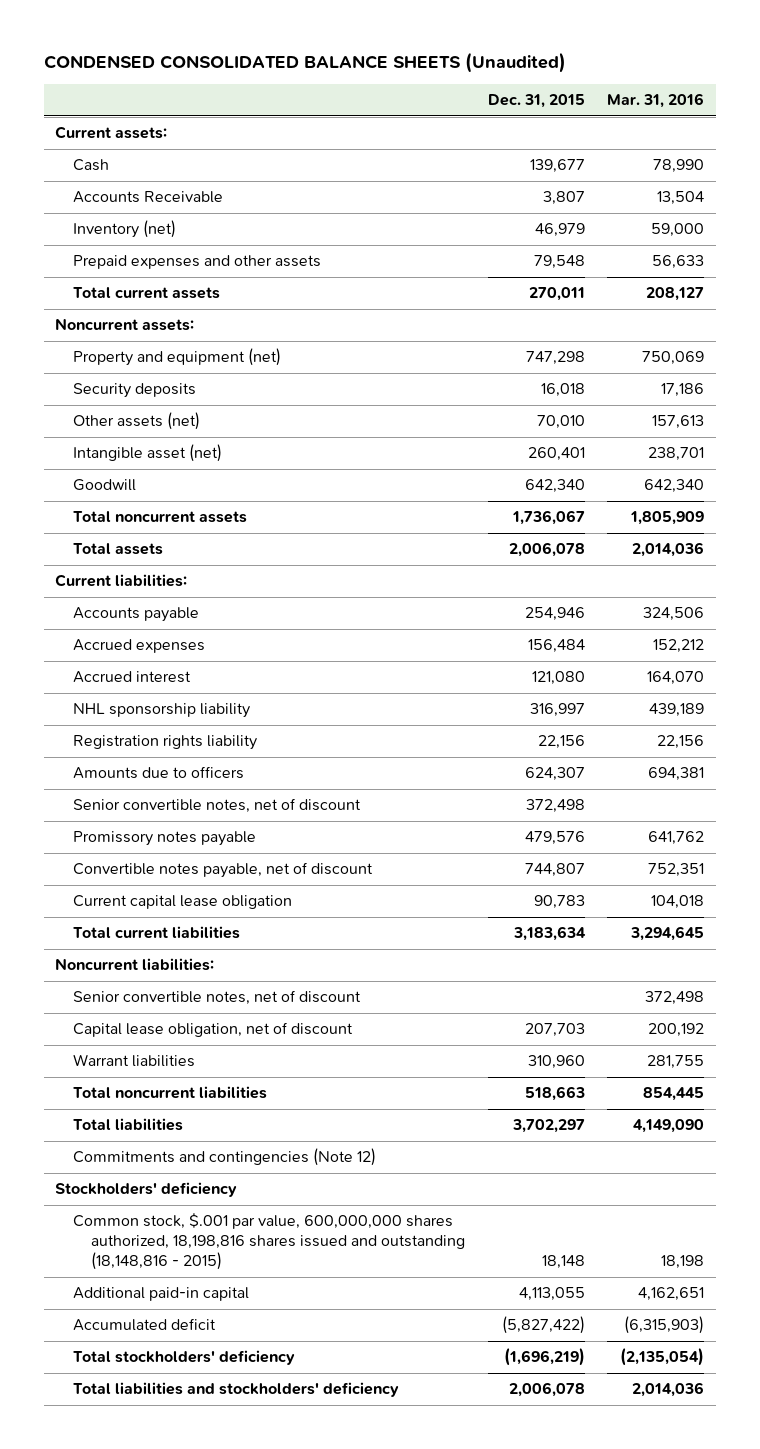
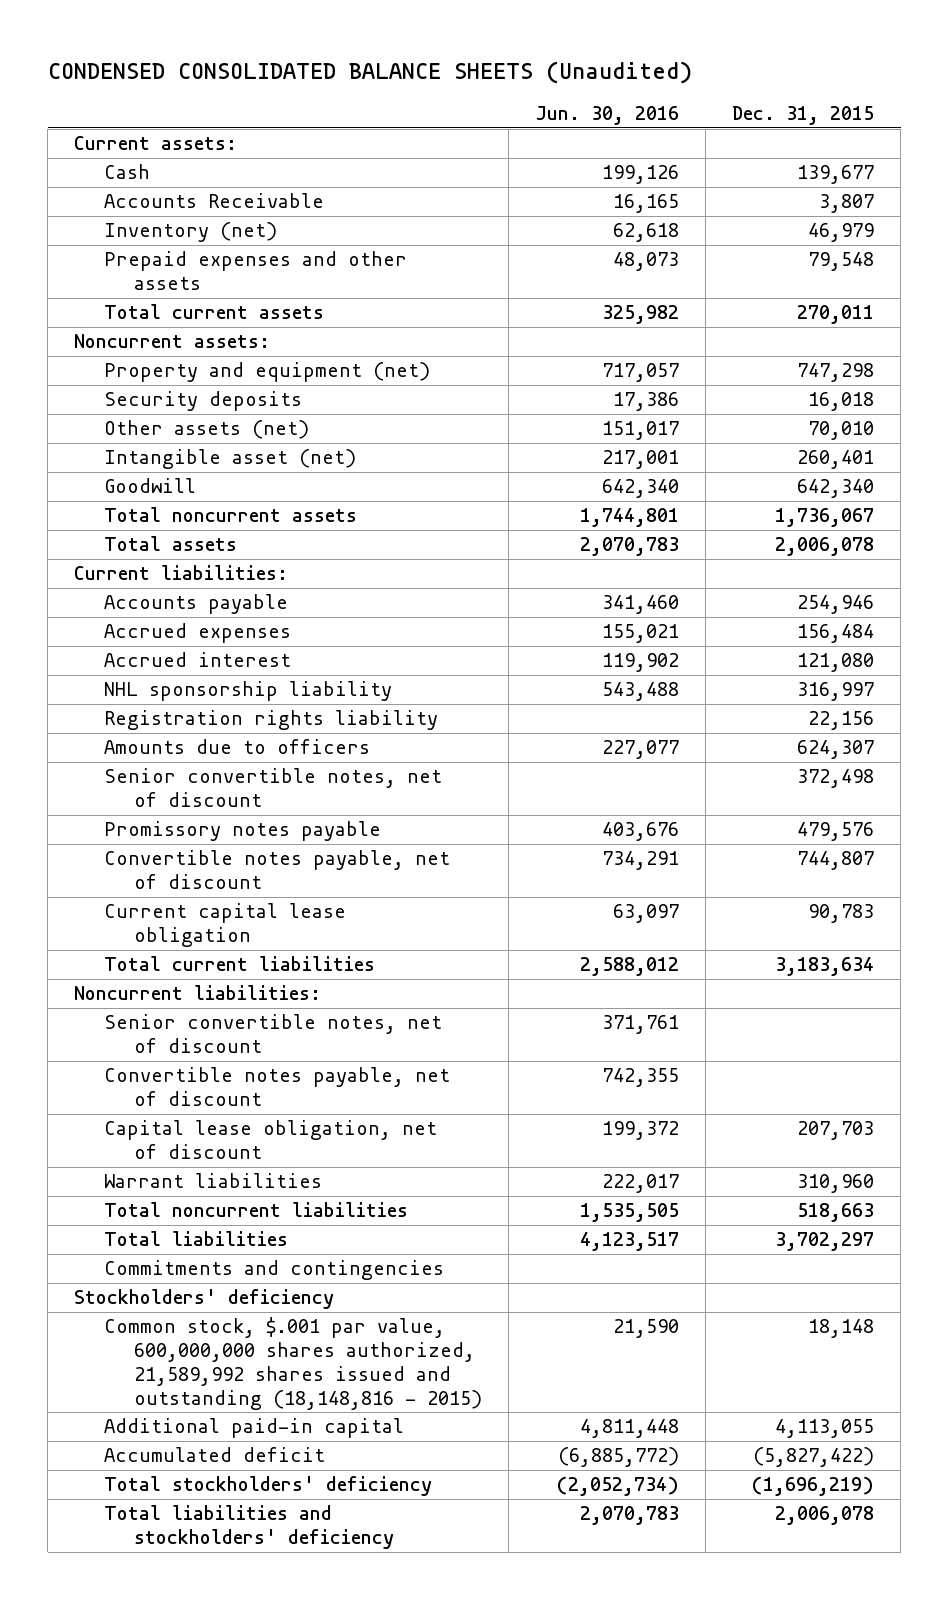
[607,93,705,109] Mar. 31, 2016 -> none
none -> [535,106,680,126] Jun. 30, 2016
none -> [104,1067,451,1107] Convertible notes payable, net of discount
[72,1148,376,1167] Commitments and contingencies (Note 12) -> [104,1260,445,1281] Commitments and contingencies
[72,1213,465,1271] Common stock, $.001 par value, 600,000,000 shares authorized, 18,198,816 shares issued and outstanding (18,148,816 - 2015) -> [104,1317,482,1410] Common stock, $.001 par value, 600,000,000 shares authorized, 21,589,992 shares issued and outstanding (18,148,816 - 2015)

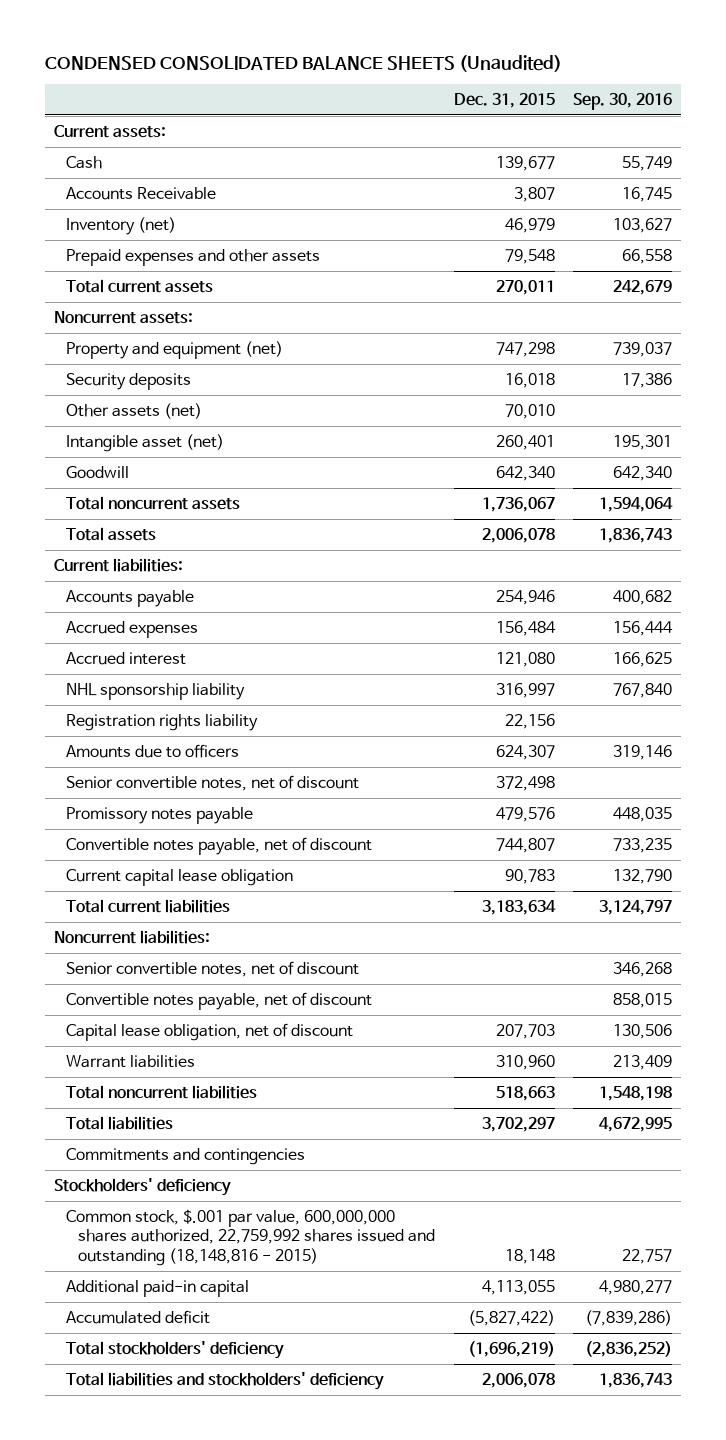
[535,106,680,126] Jun. 30, 2016 -> none
none -> [573,92,673,110] Sep. 30, 2016
[104,1317,482,1410] Common stock, $.001 par value, 600,000,000 shares authorized, 21,589,992 shares issued and outstanding (18,148,816 - 2015) -> [66,1208,436,1267] Common stock, $.001 par value, 600,000,000 shares authorized, 22,759,992 shares issued and outstanding (18,148,816 - 2015)

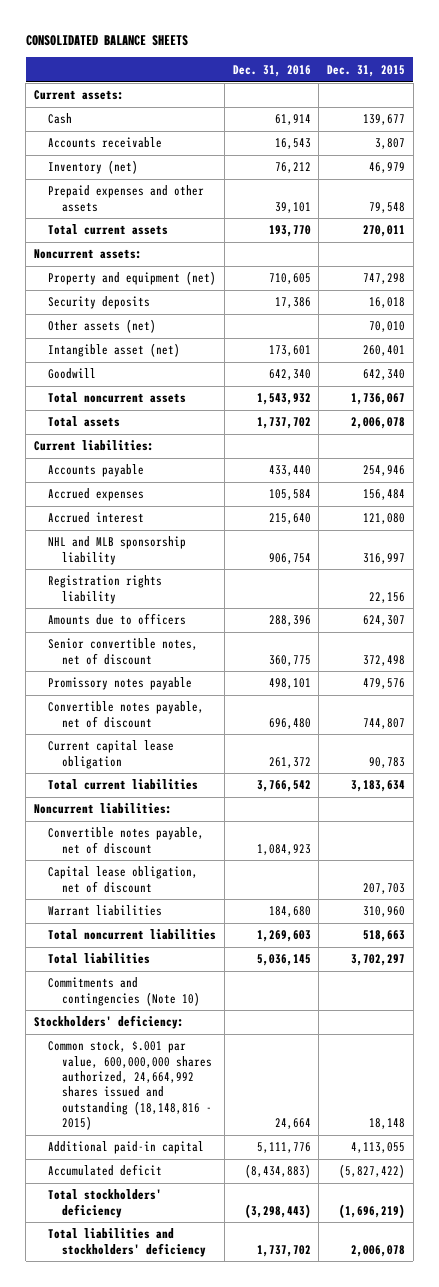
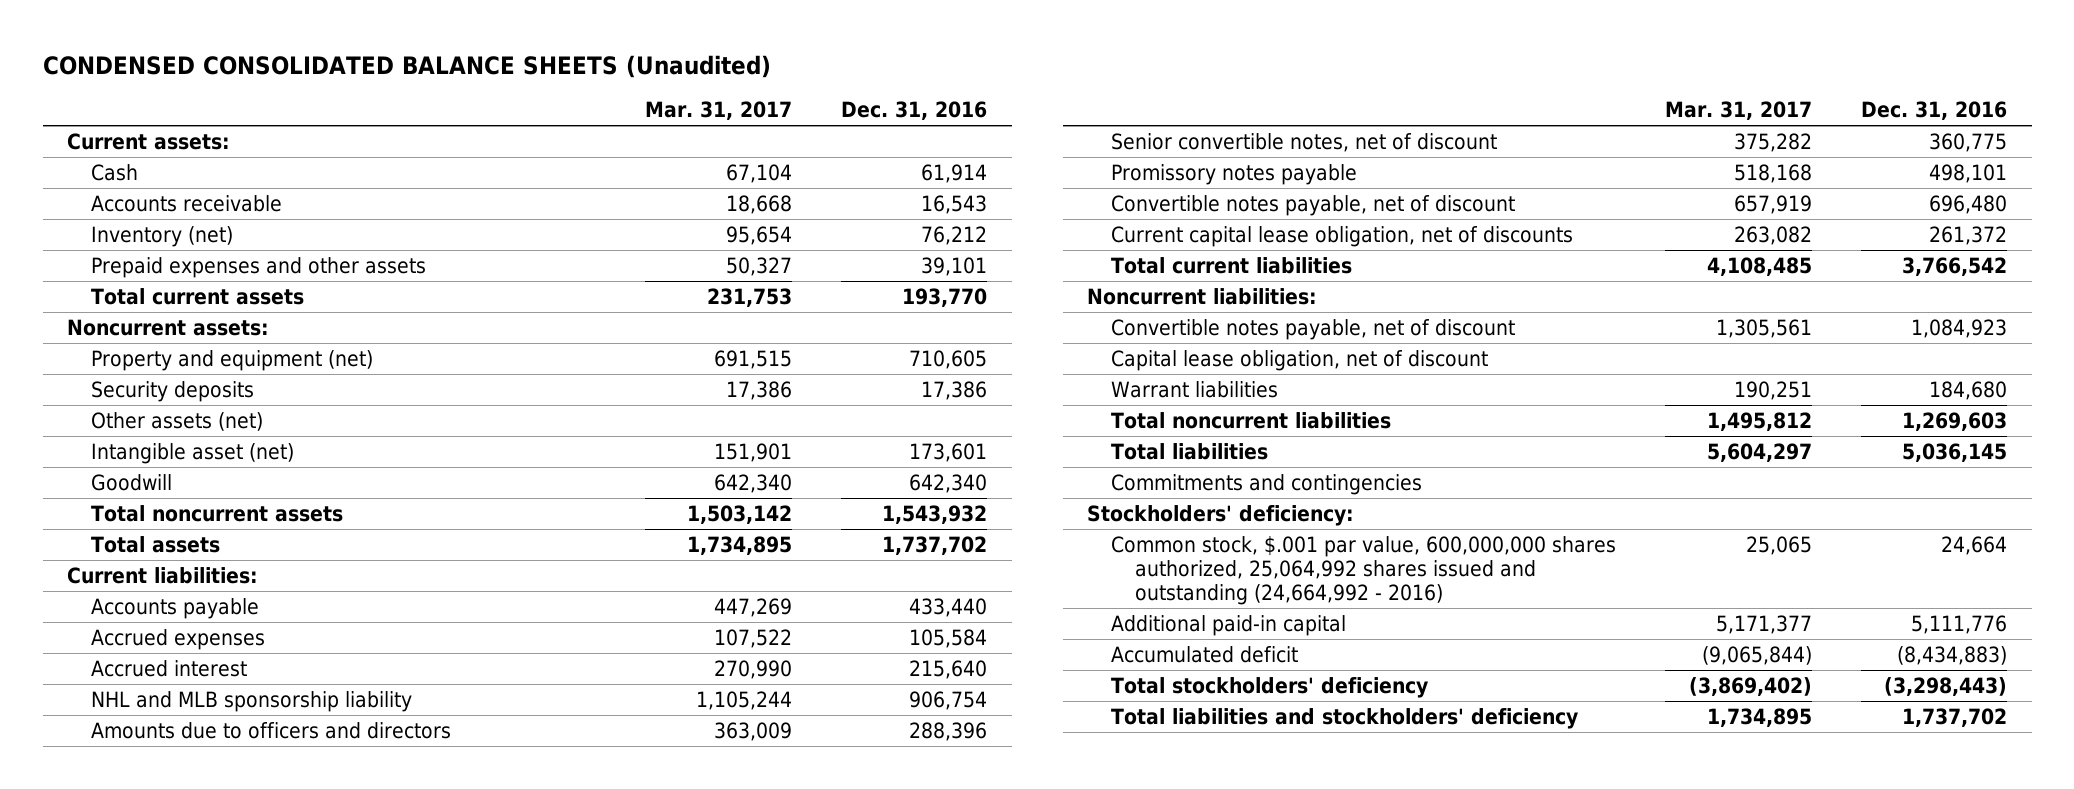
[25,35,188,47] CONSOLIDATED BALANCE SHEETS -> [42,55,771,79] CONDENSED CONSOLIDATED BALANCE SHEETS (Unaudited)
[326,64,405,77] Dec. 31, 2015 -> none
none -> [645,101,793,121] Mar. 31, 2017
[48,575,163,604] Registration rights liability -> none
[48,613,187,626] Amounts due to officers -> [91,721,452,739] Amounts due to officers and directors
[48,740,175,769] Current capital lease obligation -> [1111,225,1574,247] Current capital lease obligation, net of discounts
[48,977,201,1006] Commitments and contingencies (Note 10) -> [1111,473,1423,495] Commitments and contingencies
[48,1040,213,1131] Common stock, $.001 par value, 600,000,000 shares authorized, 24,664,992 shares issued and outstanding (18,148,816 - 2015) -> [1111,535,1617,605] Common stock, $.001 par value, 600,000,000 shares authorized, 25,064,992 shares issued and outstanding (24,664,992 - 2016)

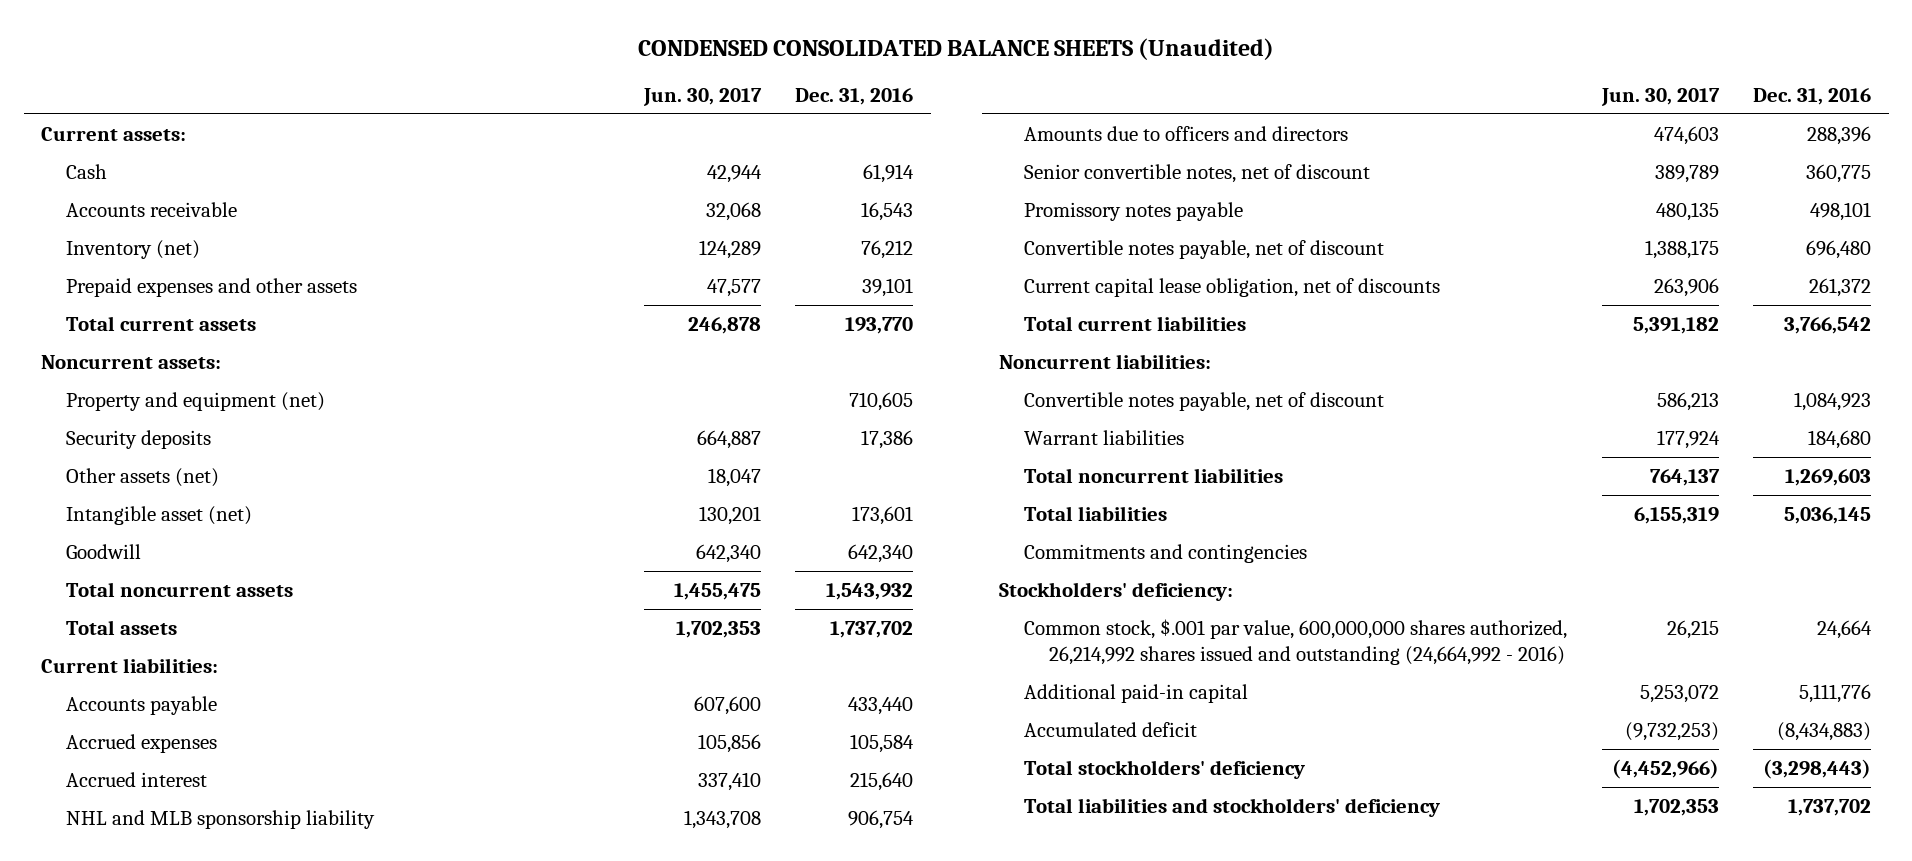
[645,101,793,121] Mar. 31, 2017 -> none
none -> [642,87,762,106] Jun. 30, 2017
[1111,349,1489,371] Capital lease obligation, net of discount -> none
[1111,535,1617,605] Common stock, $.001 par value, 600,000,000 shares authorized, 25,064,992 shares issued and outstanding (24,664,992 - 2016) -> [1024,618,1568,665] Common stock, $.001 par value, 600,000,000 shares authorized, 26,214,992 shares issued and outstanding (24,664,992 - 2016)

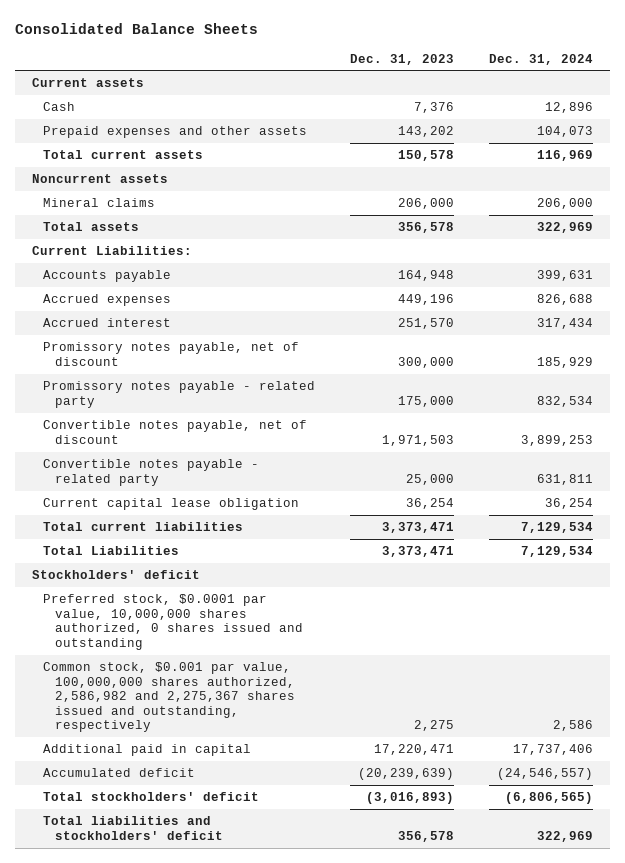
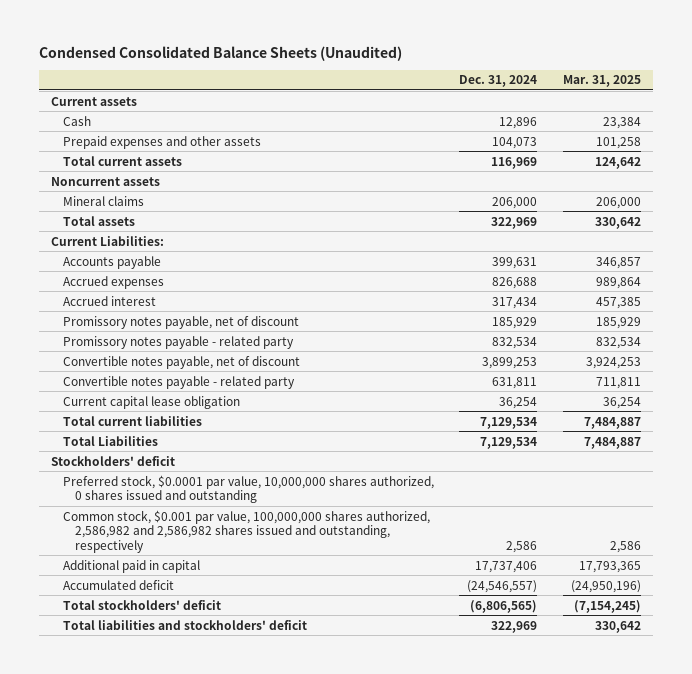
[14,23,258,35] Consolidated Balance Sheets -> [38,45,402,61] Condensed Consolidated Balance Sheets (Unaudited)
[350,53,455,65] Dec. 31, 2023 -> none
none -> [562,75,641,88] Mar. 31, 2025
[43,662,295,733] Common stock, $0.001 par value, 100,000,000 shares authorized, 2,586,982 and 2,275,367 shares issued and outstanding, respectively -> [62,509,430,553] Common stock, $0.001 par value, 100,000,000 shares authorized, 2,586,982 and 2,586,982 shares issued and outstanding, respectively

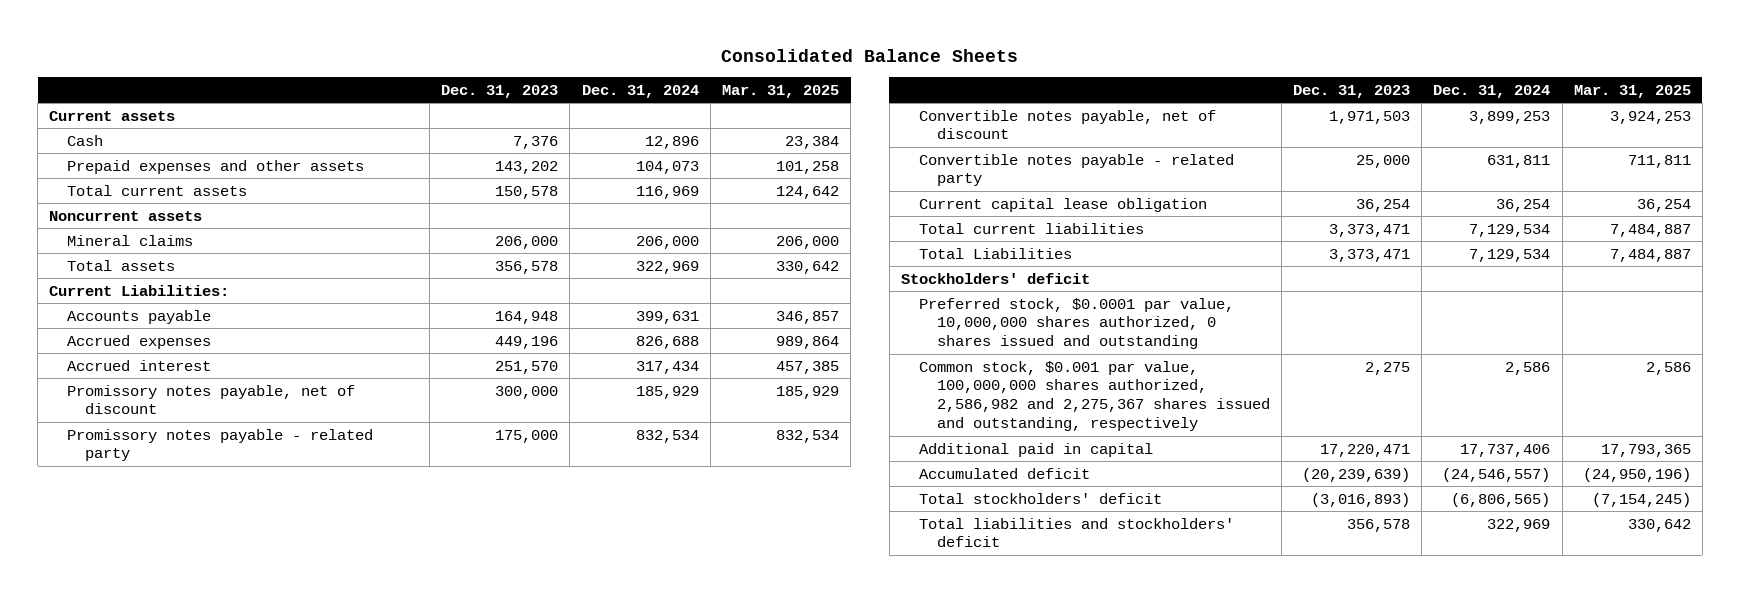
[38,45,402,61] Condensed Consolidated Balance Sheets (Unaudited) -> [720,48,1018,62] Consolidated Balance Sheets
none -> [441,85,559,99] Dec. 31, 2023
[62,509,430,553] Common stock, $0.001 par value, 100,000,000 shares authorized, 2,586,982 and 2,586,982 shares issued and outstanding, respectively -> [918,360,1270,432] Common stock, $0.001 par value, 100,000,000 shares authorized, 2,586,982 and 2,275,367 shares issued and outstanding, respectively

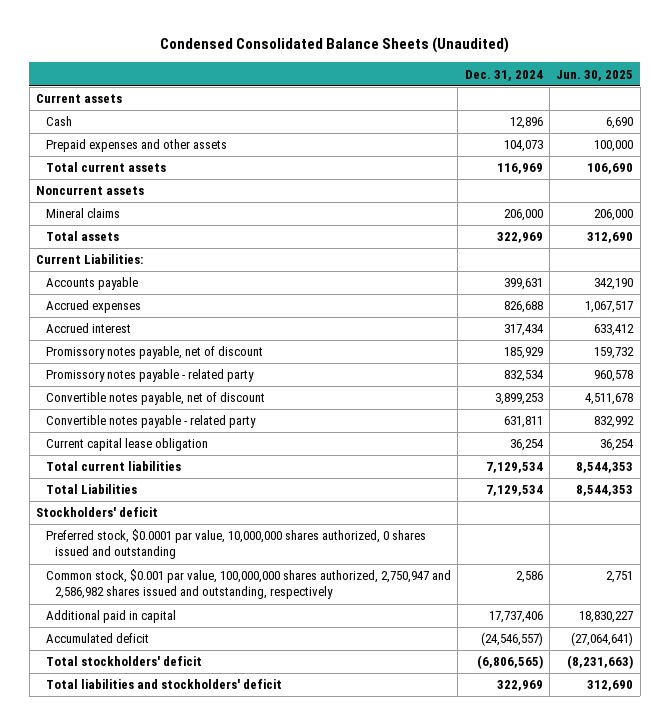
[720,48,1018,62] Consolidated Balance Sheets -> [159,37,509,54] Condensed Consolidated Balance Sheets (Unaudited)
[441,85,559,99] Dec. 31, 2023 -> none
[721,85,839,99] Mar. 31, 2025 -> none
none -> [556,69,634,81] Jun. 30, 2025
[918,360,1270,432] Common stock, $0.001 par value, 100,000,000 shares authorized, 2,586,982 and 2,275,367 shares issued and outstanding, respectively -> [45,569,451,600] Common stock, $0.001 par value, 100,000,000 shares authorized, 2,750,947 and 2,586,982 shares issued and outstanding, respectively

